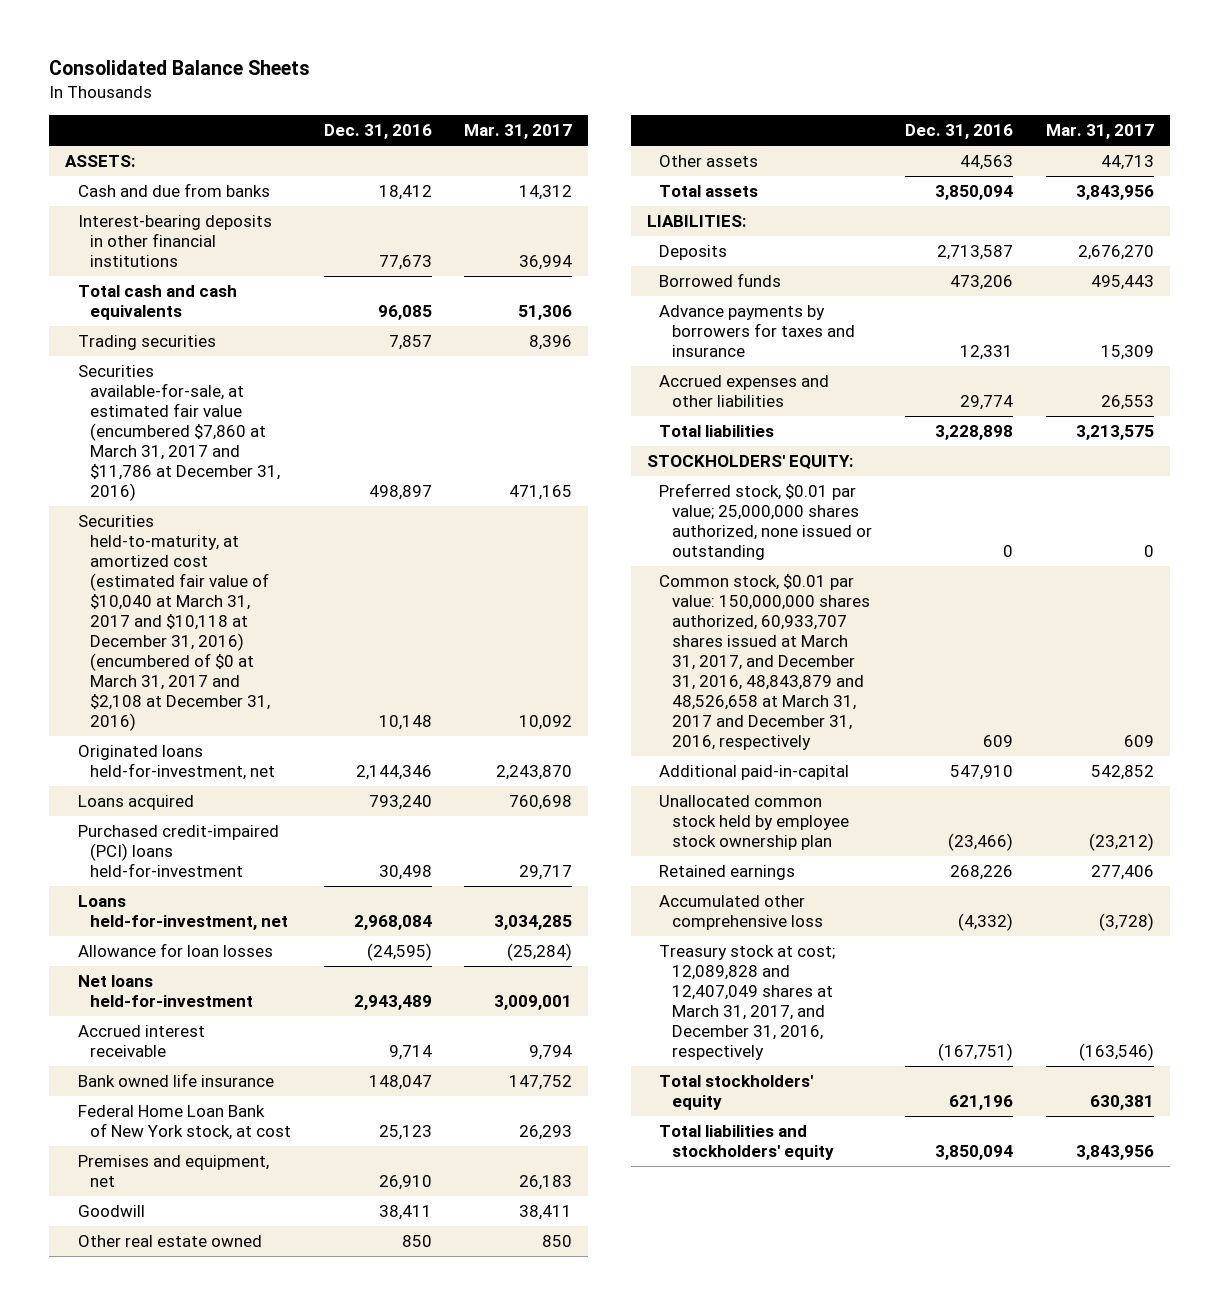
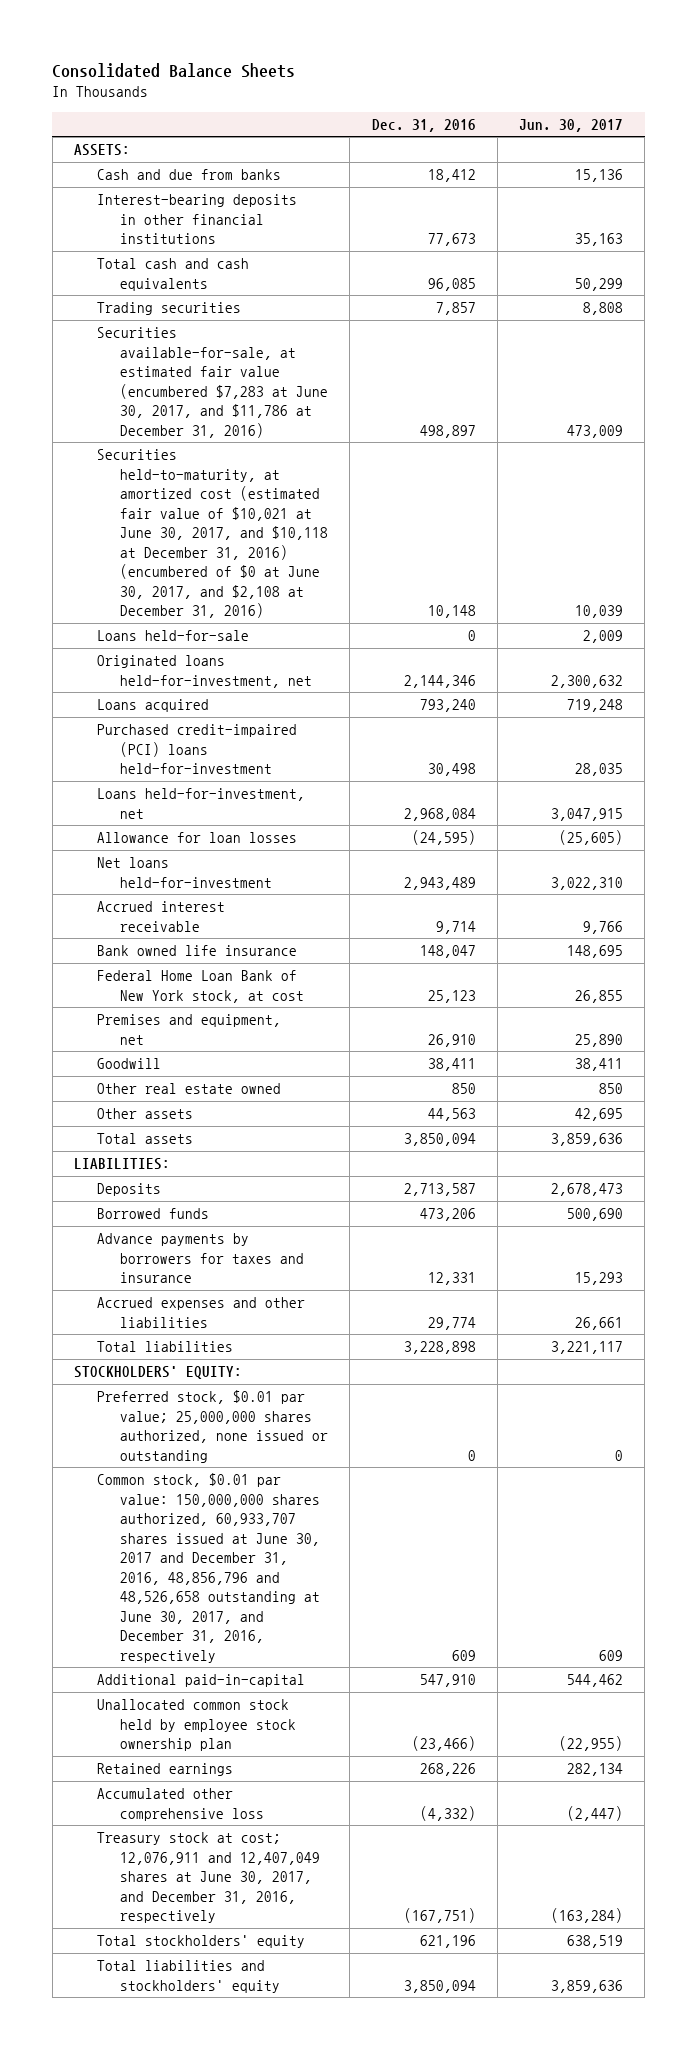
[464,124,573,140] Mar. 31, 2017 -> none
none -> [518,118,623,132] Jun. 30, 2017
[77,365,281,501] Securities available-for-sale, at estimated fair value (encumbered $7,860 at March 31, 2017 and $11,786 at December 31, 2016) -> [97,327,329,438] Securities available-for-sale, at estimated fair value (encumbered $7,283 at June 30, 2017, and $11,786 at December 31, 2016)
[77,515,271,731] Securities held-to-maturity, at amortized cost (estimated fair value of $10,040 at March 31, 2017 and $10,118 at December 31, 2016) (encumbered of $0 at March 31, 2017 and $2,108 at December 31, 2016) -> [97,449,329,619] Securities held-to-maturity, at amortized cost (estimated fair value of $10,021 at June 30, 2017, and $10,118 at December 31, 2016) (encumbered of $0 at June 30, 2017, and $2,108 at December 31, 2016)
none -> [97,630,250,642] Loans held-for-sale
[659,574,870,750] Common stock, $0.01 par value: 150,000,000 shares authorized, 60,933,707 shares issued at March 31, 2017, and December 31, 2016, 48,843,879 and 48,526,658 at March 31, 2017 and December 31, 2016, respectively -> [97,1473,321,1663] Common stock, $0.01 par value: 150,000,000 shares authorized, 60,933,707 shares issued at June 30, 2017 and December 31, 2016, 48,856,796 and 48,526,658 outstanding at June 30, 2017, and December 31, 2016, respectively
[659,945,836,1060] Treasury stock at cost; 12,089,828 and 12,407,049 shares at March 31, 2017, and December 31, 2016, respectively -> [97,1832,321,1924] Treasury stock at cost; 12,076,911 and 12,407,049 shares at June 30, 2017, and December 31, 2016, respectively

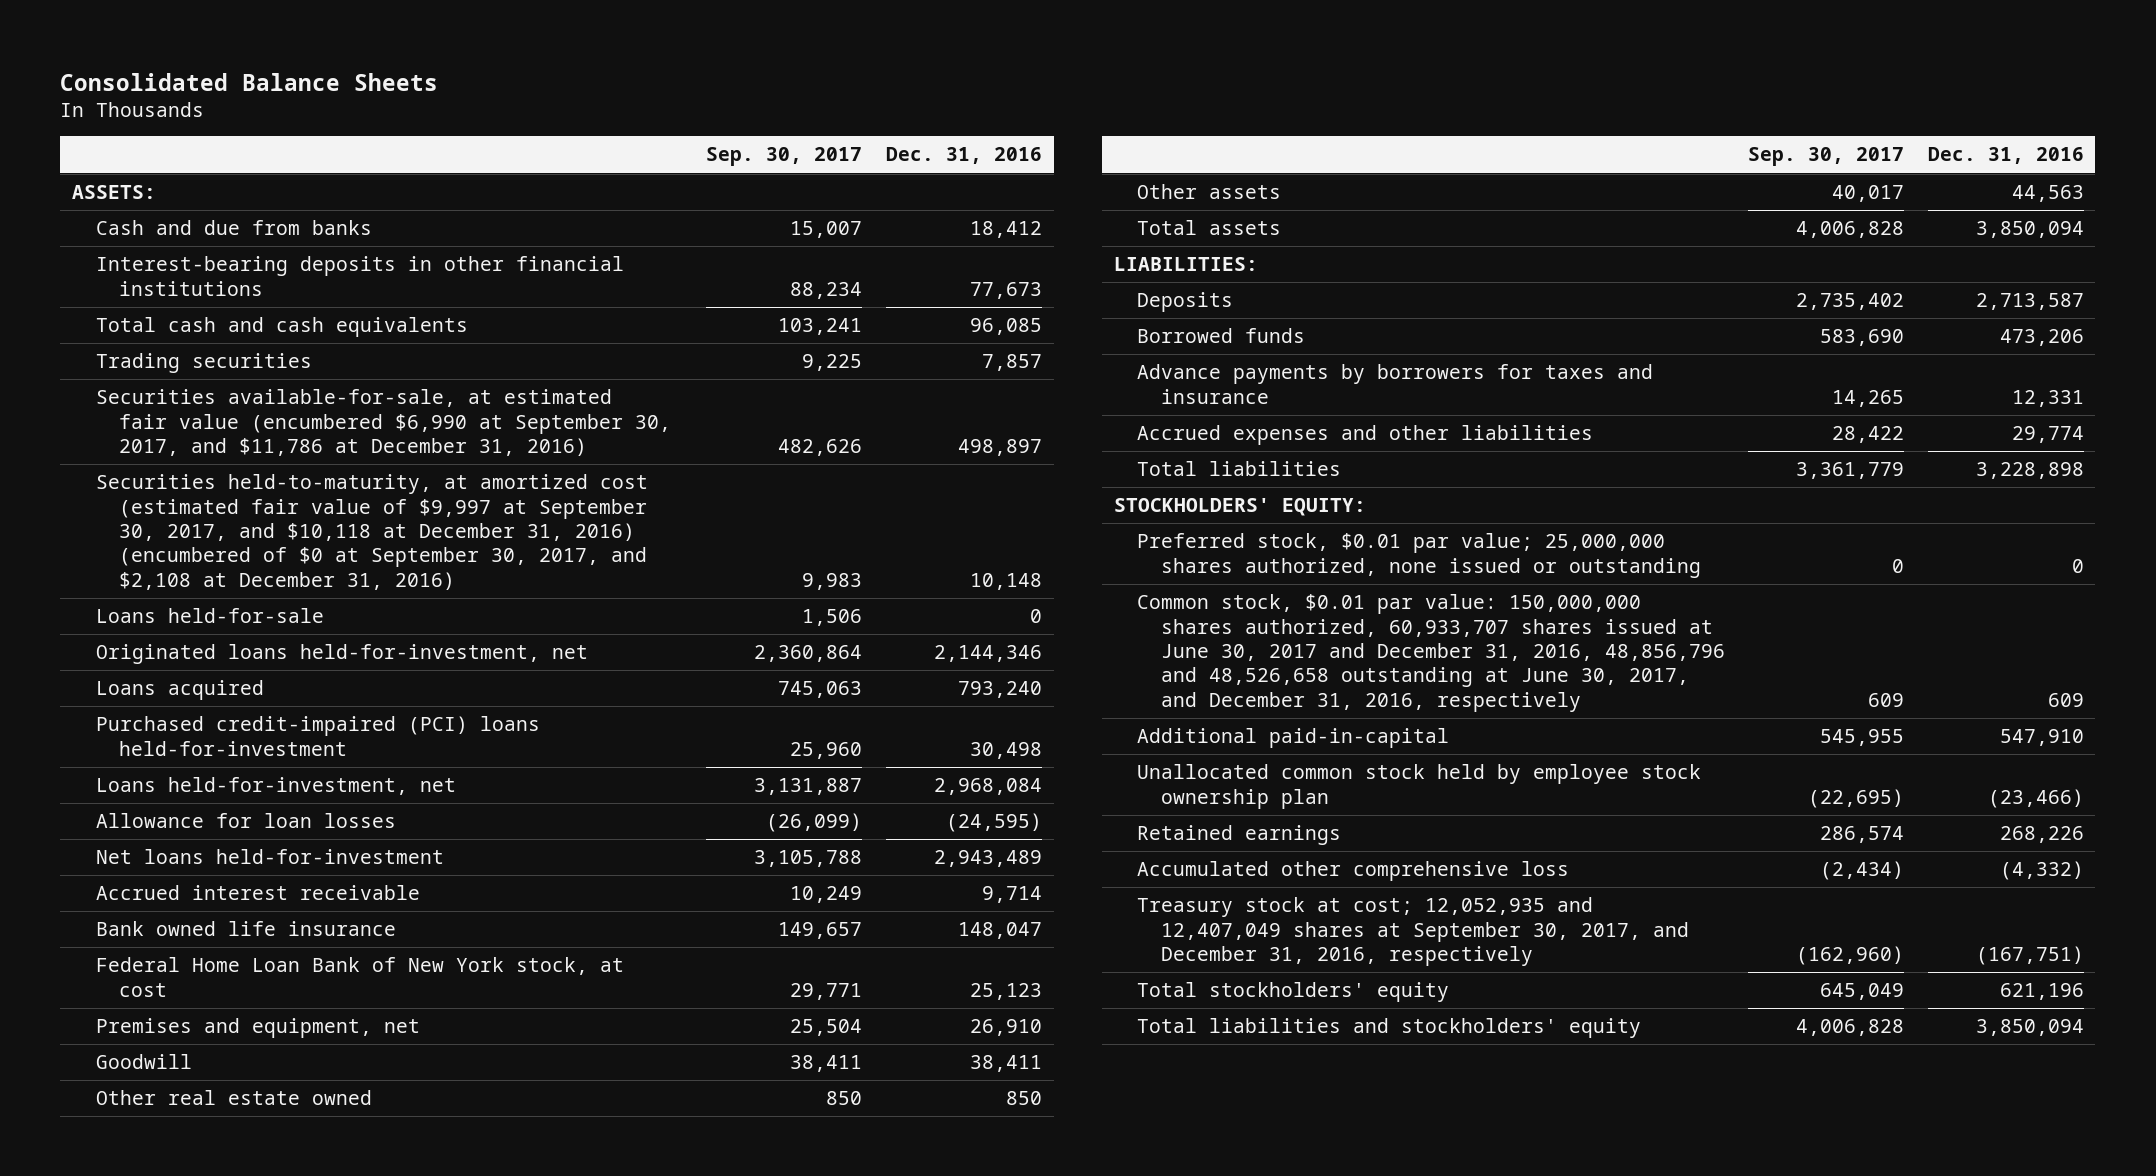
[518,118,623,132] Jun. 30, 2017 -> none
none -> [706,147,863,167] Sep. 30, 2017
[97,327,329,438] Securities available-for-sale, at estimated fair value (encumbered $7,283 at June 30, 2017, and $11,786 at December 31, 2016) -> [95,389,671,456] Securities available-for-sale, at estimated fair value (encumbered $6,990 at September 30, 2017, and $11,786 at December 31, 2016)
[97,449,329,619] Securities held-to-maturity, at amortized cost (estimated fair value of $10,021 at June 30, 2017, and $10,118 at December 31, 2016) (encumbered of $0 at June 30, 2017, and $2,108 at December 31, 2016) -> [95,474,648,590] Securities held-to-maturity, at amortized cost (estimated fair value of $9,997 at September 30, 2017, and $10,118 at December 31, 2016) (encumbered of $0 at September 30, 2017, and $2,108 at December 31, 2016)
[97,1832,321,1924] Treasury stock at cost; 12,076,911 and 12,407,049 shares at June 30, 2017, and December 31, 2016, respectively -> [1137,897,1689,966] Treasury stock at cost; 12,052,935 and 12,407,049 shares at September 30, 2017, and December 31, 2016, respectively

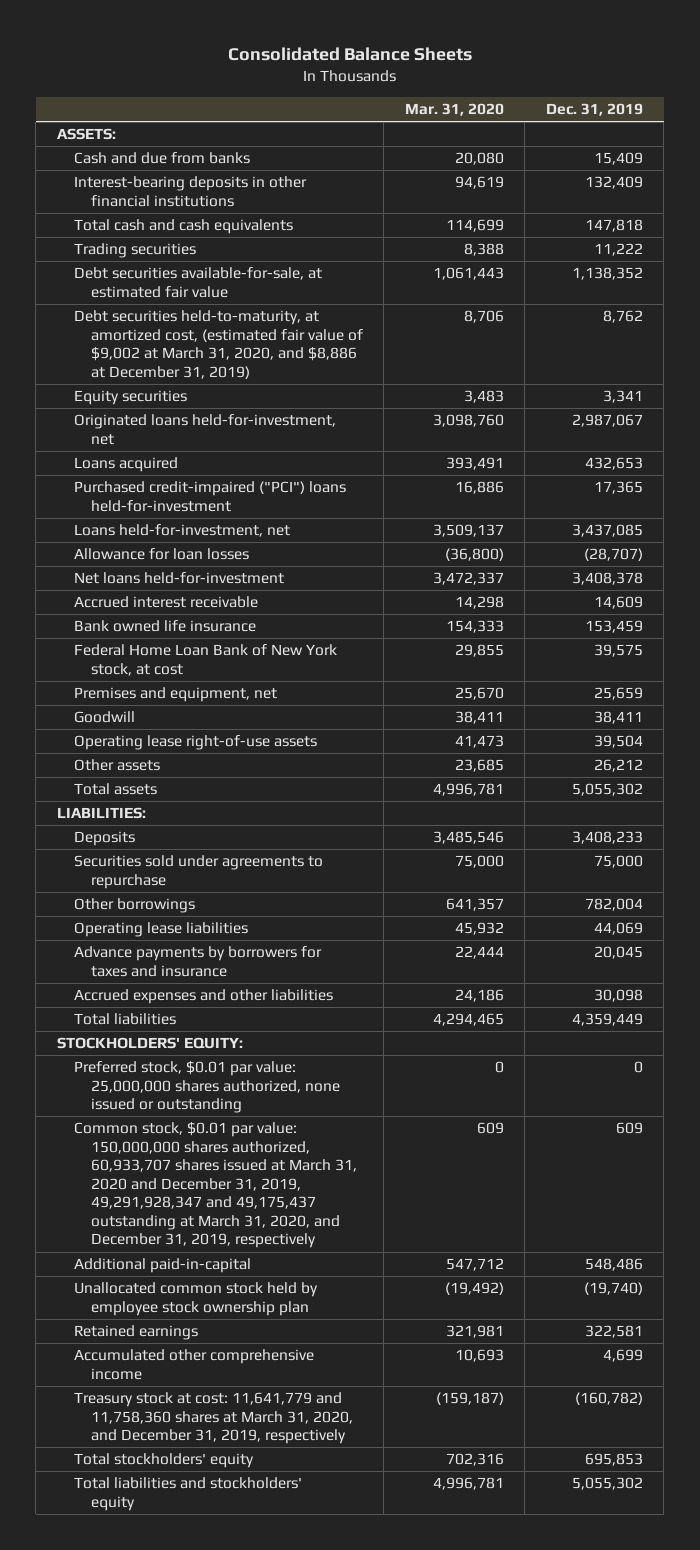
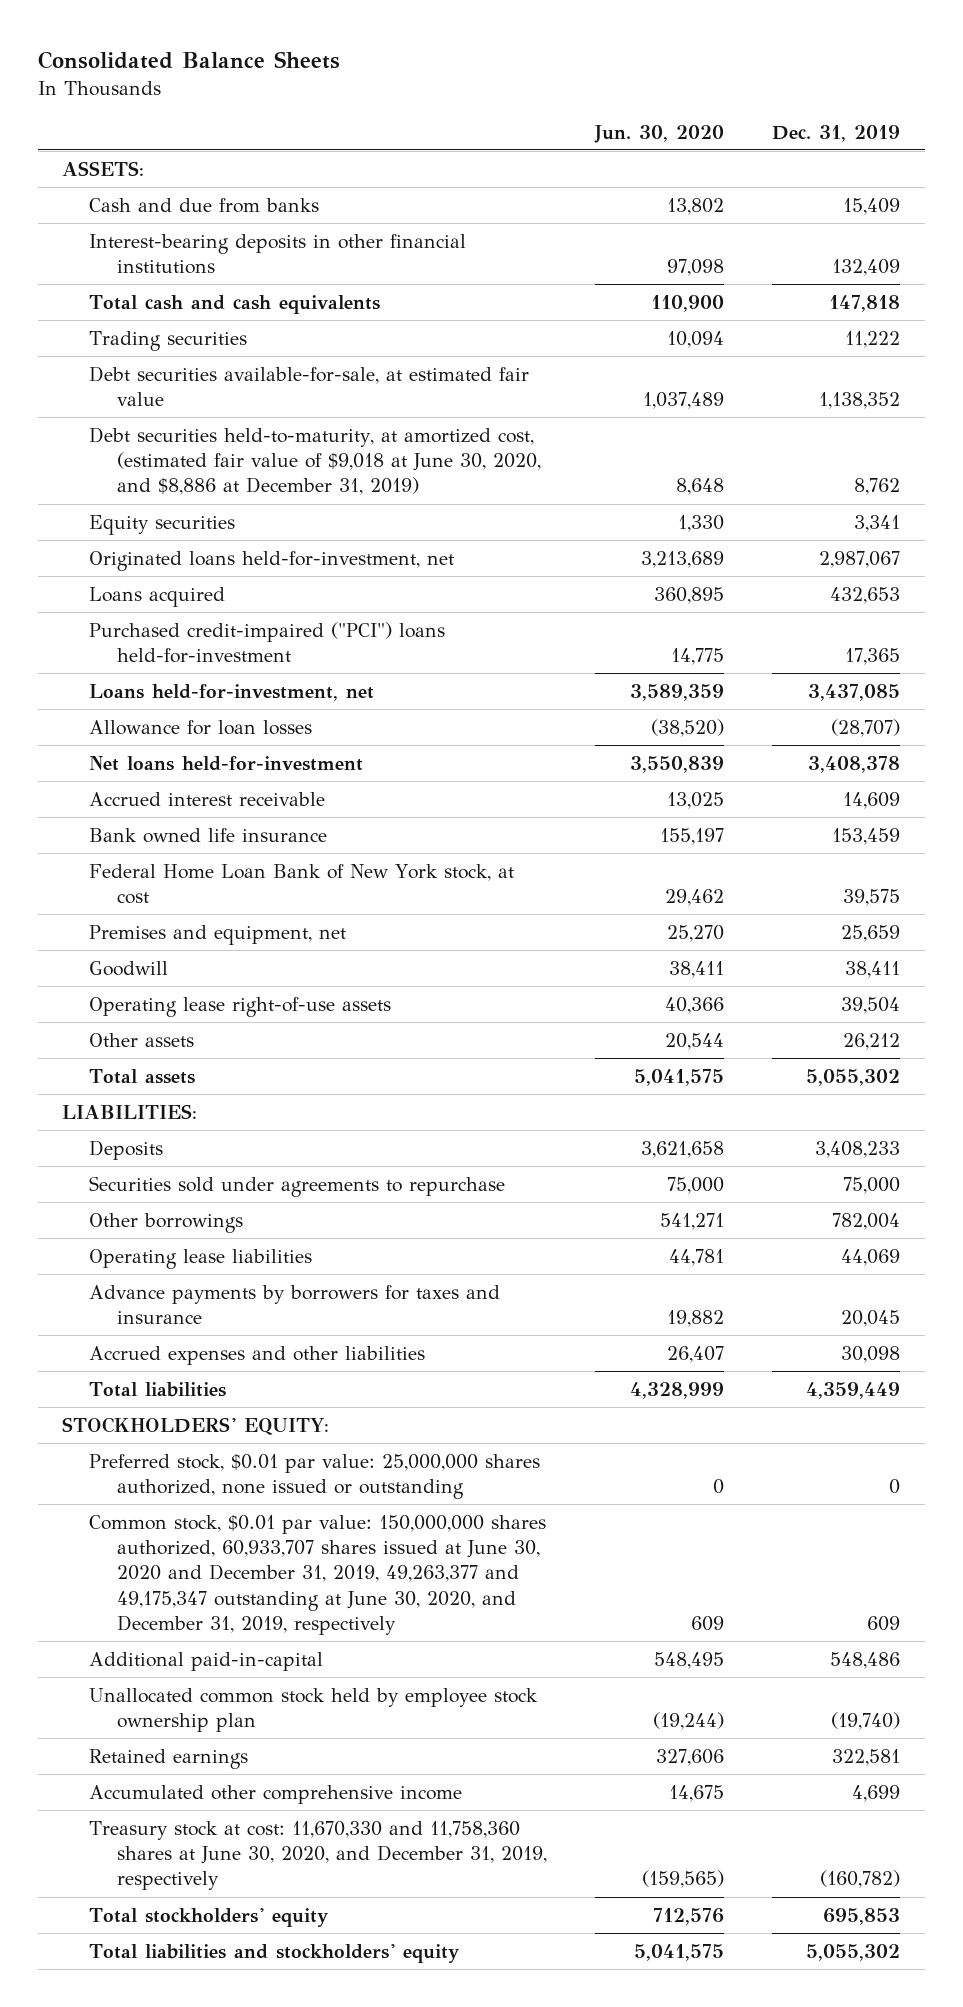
[404,103,504,117] Mar. 31, 2020 -> none
none -> [594,124,725,143] Jun. 30, 2020
[73,310,363,379] Debt securities held-to-maturity, at amortized cost, (estimated fair value of $9,002 at March 31, 2020, and $8,886 at December 31, 2019) -> [89,426,541,496] Debt securities held-to-maturity, at amortized cost, (estimated fair value of $9,018 at June 30, 2020, and $8,886 at December 31, 2019)
[73,1122,357,1249] Common stock, $0.01 par value: 150,000,000 shares authorized, 60,933,707 shares issued at March 31, 2020 and December 31, 2019, 49,291,928,347 and 49,175,437 outstanding at March 31, 2020, and December 31, 2019, respectively -> [89,1514,547,1636] Common stock, $0.01 par value: 150,000,000 shares authorized, 60,933,707 shares issued at June 30, 2020 and December 31, 2019, 49,263,377 and 49,175,347 outstanding at June 30, 2020, and December 31, 2019, respectively
[73,1392,353,1445] Treasury stock at cost: 11,641,779 and 11,758,360 shares at March 31, 2020, and December 31, 2019, respectively -> [89,1820,547,1891] Treasury stock at cost: 11,670,330 and 11,758,360 shares at June 30, 2020, and December 31, 2019, respectively

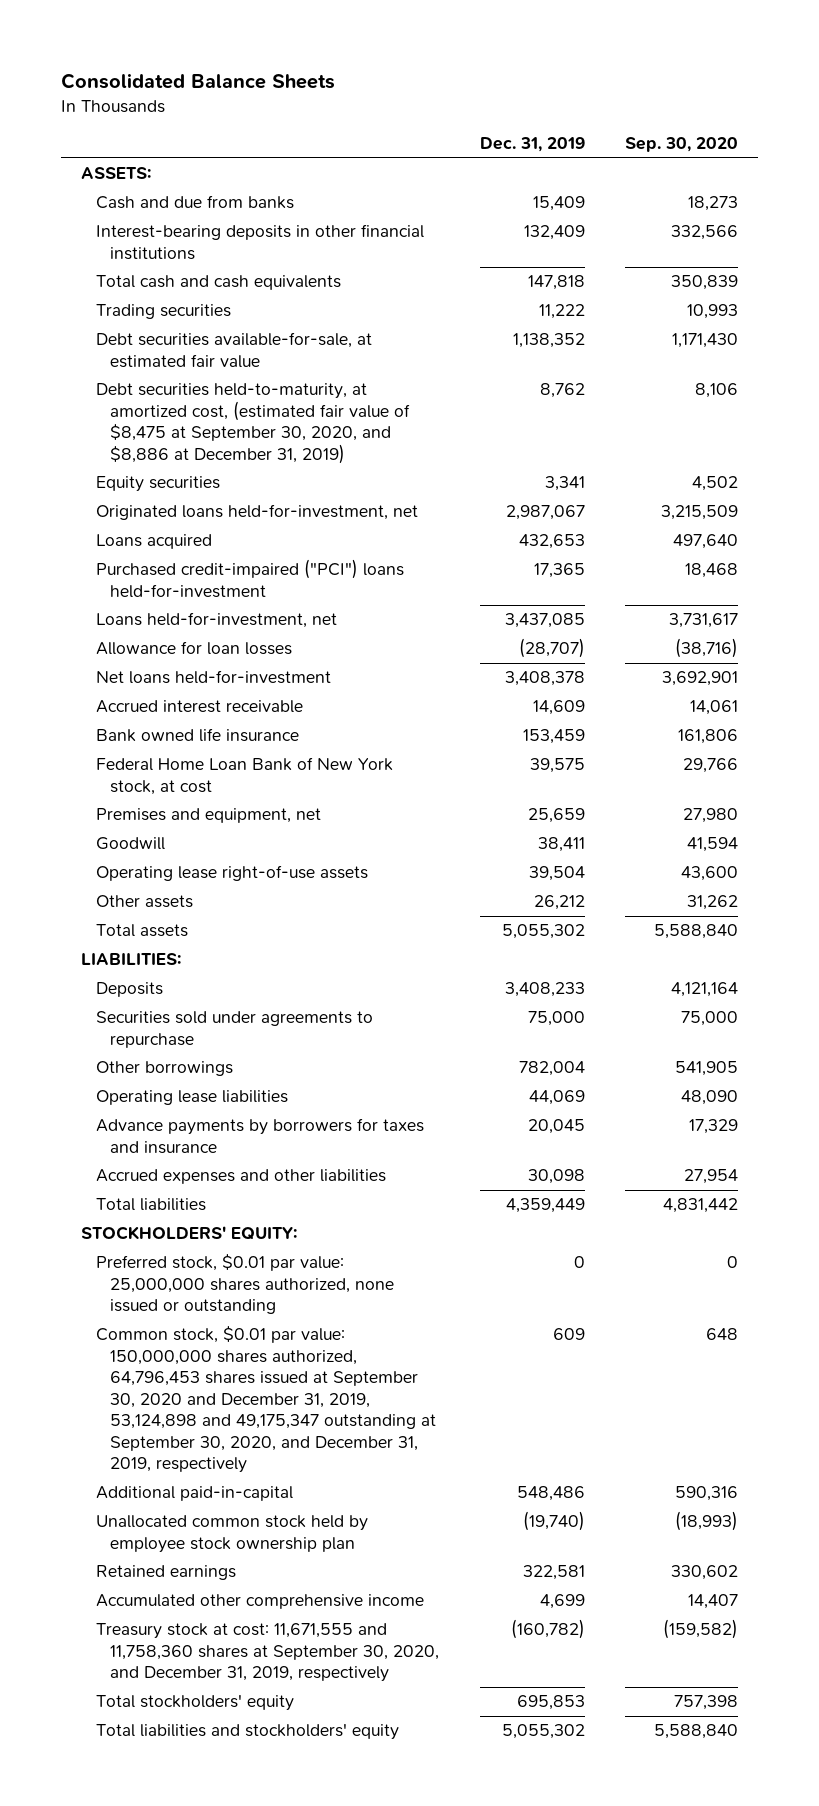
[594,124,725,143] Jun. 30, 2020 -> none
none -> [625,137,739,153] Sep. 30, 2020
[89,426,541,496] Debt securities held-to-maturity, at amortized cost, (estimated fair value of $9,018 at June 30, 2020, and $8,886 at December 31, 2019) -> [95,383,411,464] Debt securities held-to-maturity, at amortized cost, (estimated fair value of $8,475 at September 30, 2020, and $8,886 at December 31, 2019)
[89,1514,547,1636] Common stock, $0.01 par value: 150,000,000 shares authorized, 60,933,707 shares issued at June 30, 2020 and December 31, 2019, 49,263,377 and 49,175,347 outstanding at June 30, 2020, and December 31, 2019, respectively -> [95,1326,437,1474] Common stock, $0.01 par value: 150,000,000 shares authorized, 64,796,453 shares issued at September 30, 2020 and December 31, 2019, 53,124,898 and 49,175,347 outstanding at September 30, 2020, and December 31, 2019, respectively
[89,1820,547,1891] Treasury stock at cost: 11,670,330 and 11,758,360 shares at June 30, 2020, and December 31, 2019, respectively -> [95,1623,440,1683] Treasury stock at cost: 11,671,555 and 11,758,360 shares at September 30, 2020, and December 31, 2019, respectively

